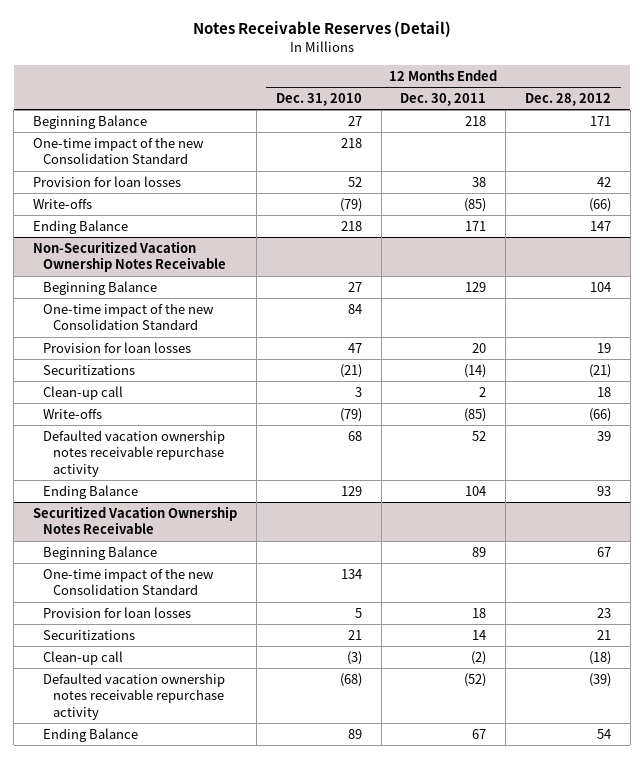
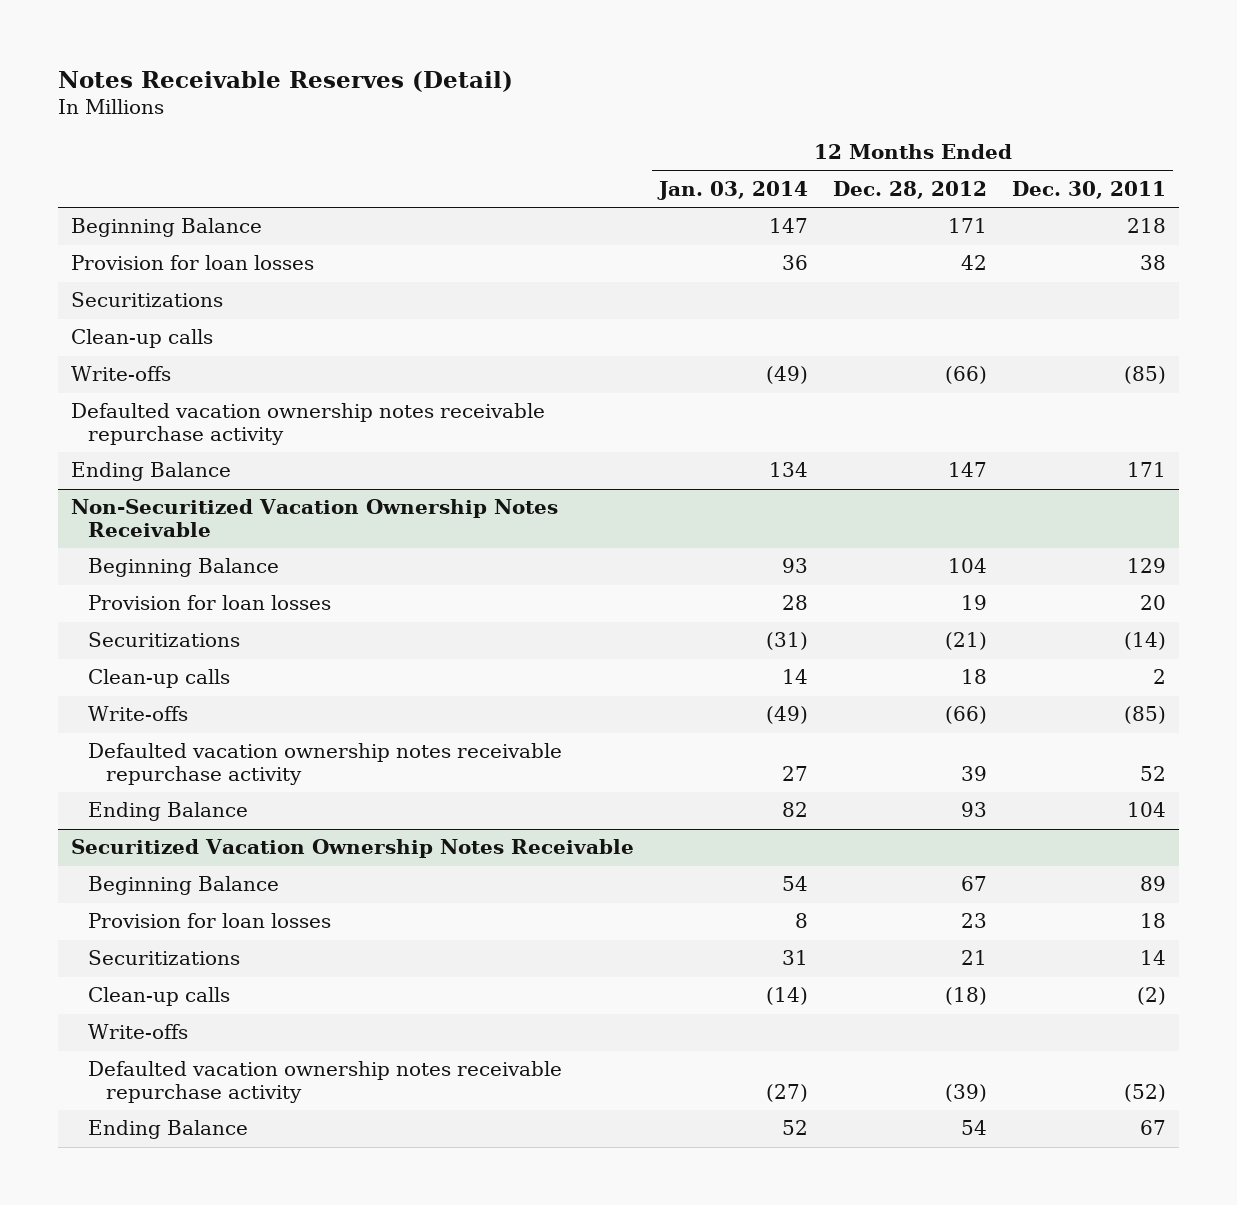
[275,93,362,107] Dec. 31, 2010 -> none
none -> [656,180,808,200] Jan. 03, 2014
[33,136,205,165] One-time impact of the new Consolidation Standard -> none
none -> [70,292,223,308] Securitizations
none -> [70,329,213,349] Clean-up calls
none -> [70,403,545,446] Defaulted vacation ownership notes receivable repurchase activity
[43,302,215,331] One-time impact of the new Consolidation Standard -> none
[43,385,124,400] Clean-up call -> [88,669,231,689] Clean-up calls
[43,567,215,596] One-time impact of the new Consolidation Standard -> none
[43,650,124,665] Clean-up call -> [88,987,231,1007] Clean-up calls
none -> [88,1024,189,1040] Write-offs

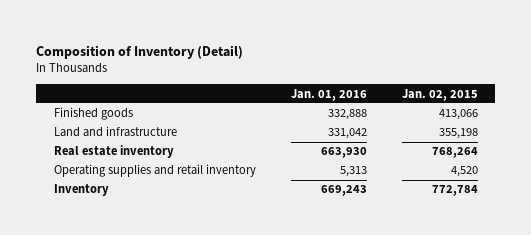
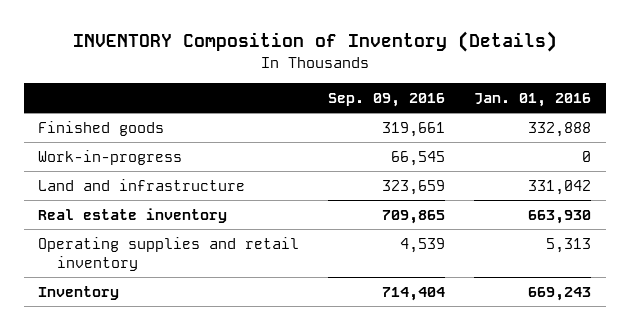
[36,44,244,59] Composition of Inventory (Detail) -> [72,31,557,53] INVENTORY Composition of Inventory (Details)
[401,88,478,101] Jan. 02, 2015 -> none
none -> [328,92,446,107] Sep. 09, 2016
none -> [38,149,183,165] Work-in-progress

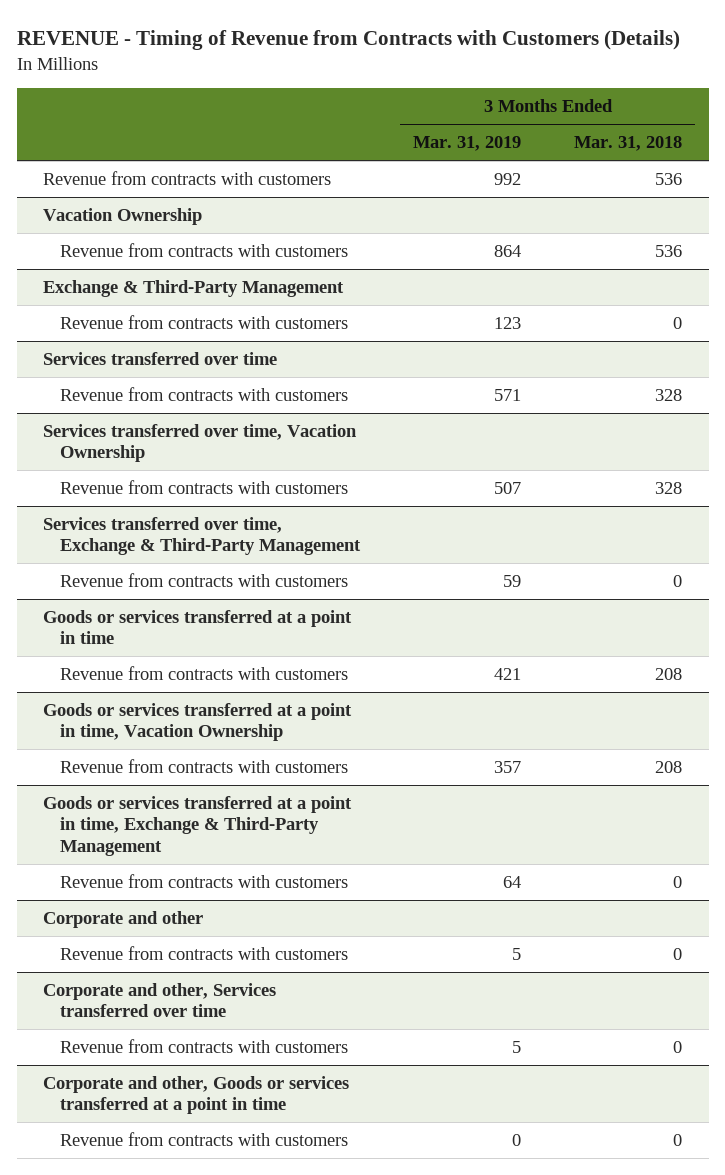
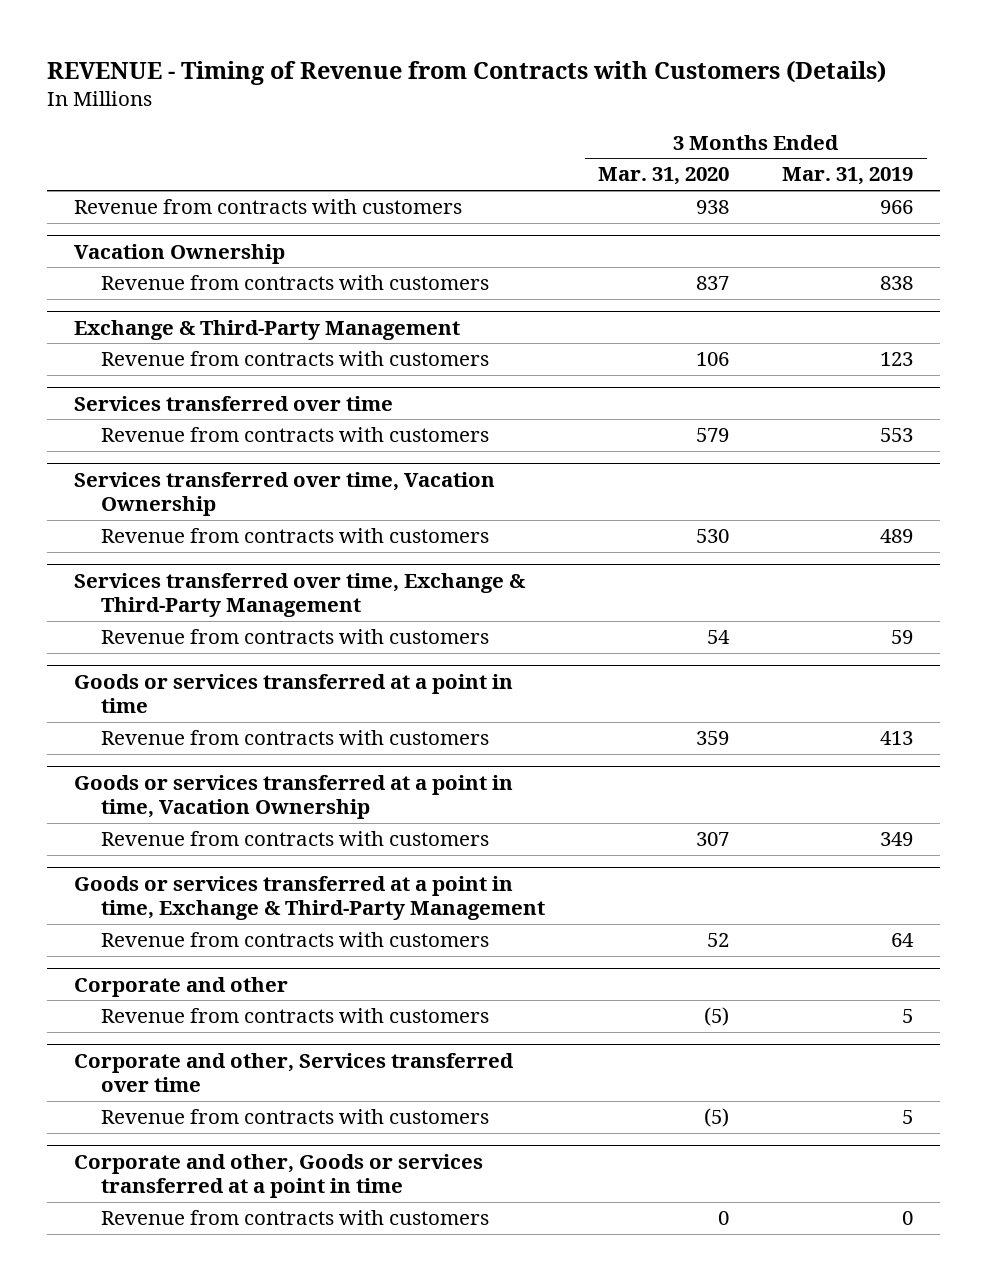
[574,136,683,152] Mar. 31, 2018 -> none
none -> [598,167,730,186] Mar. 31, 2020
[494,173,522,186] 992 -> [880,200,914,215] 966
[494,245,522,258] 864 -> [880,276,914,291] 838
[494,389,522,402] 571 -> [880,428,914,443] 553
[494,482,522,495] 507 -> [880,529,914,544] 489
[494,668,522,681] 421 -> [880,731,914,746] 413
[494,761,522,774] 357 -> [880,832,914,847] 349

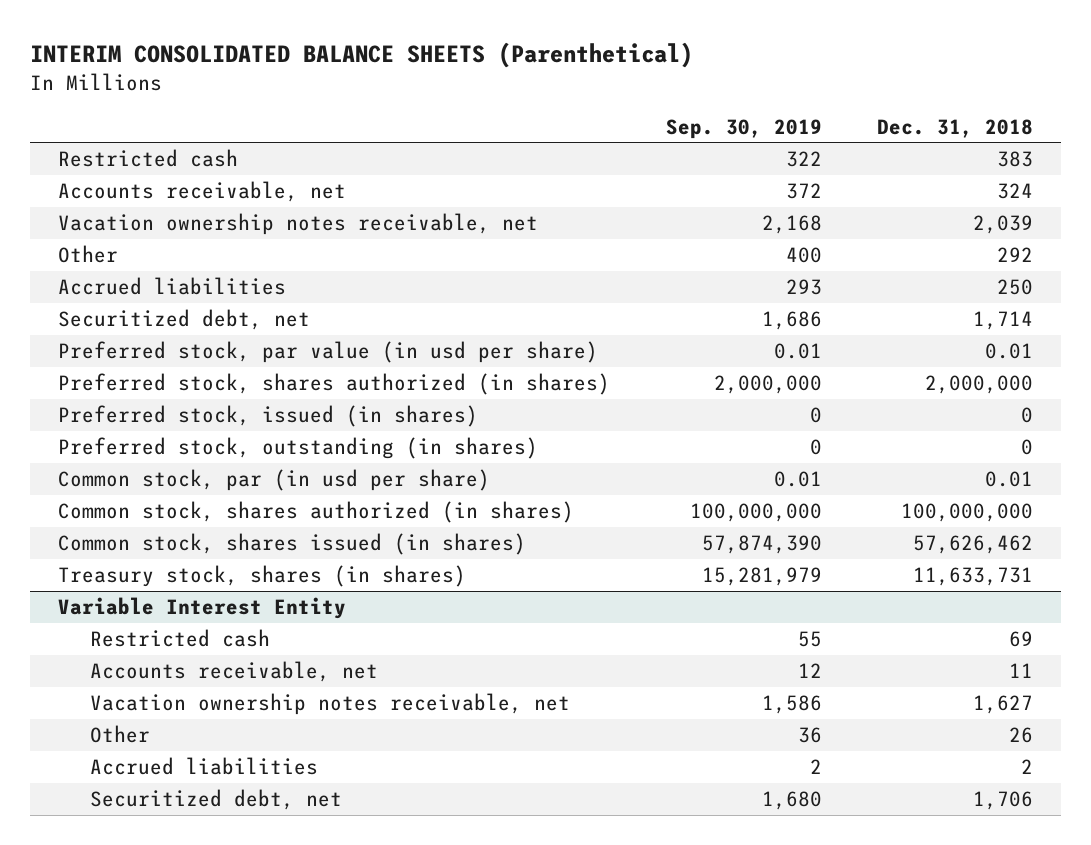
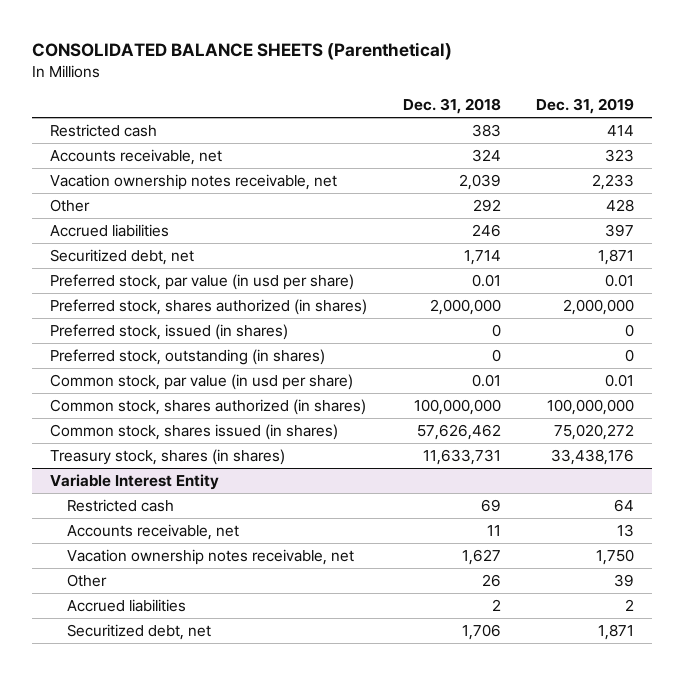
[29,41,693,68] INTERIM CONSOLIDATED BALANCE SHEETS (Parenthetical) -> [32,42,453,61] CONSOLIDATED BALANCE SHEETS (Parenthetical)
[665,118,822,139] Sep. 30, 2019 -> none
none -> [536,98,635,115] Dec. 31, 2019
[997,279,1034,296] 250 -> [471,223,501,237] 246
[57,469,490,492] Common stock, par (in usd per share) -> [49,373,353,390] Common stock, par value (in usd per share)

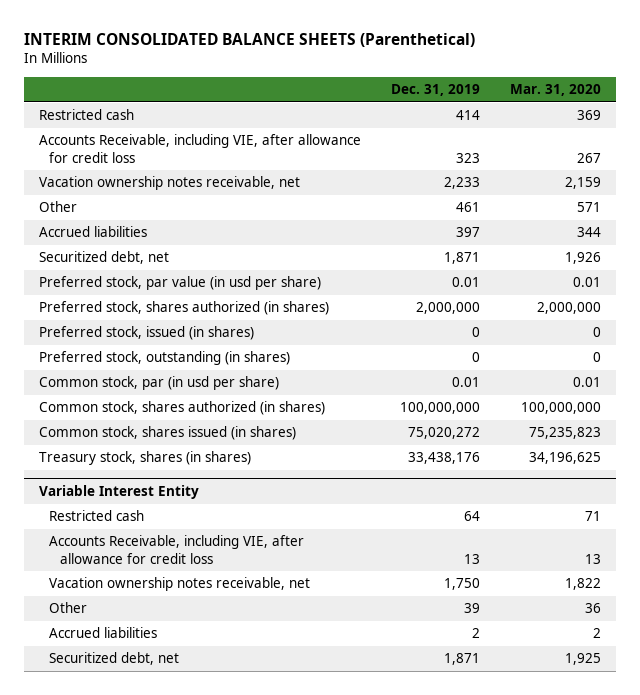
[32,42,453,61] CONSOLIDATED BALANCE SHEETS (Parenthetical) -> [23,32,475,47] INTERIM CONSOLIDATED BALANCE SHEETS (Parenthetical)
[402,98,501,115] Dec. 31, 2018 -> none
none -> [510,84,602,97] Mar. 31, 2020
[49,148,222,165] Accounts receivable, net -> [38,134,361,163] Accounts Receivable, including VIE, after allowance for credit loss
[606,198,635,212] 428 -> [455,202,480,213] 461
[49,373,353,390] Common stock, par value (in usd per share) -> [38,376,279,391] Common stock, par (in usd per share)
[66,523,239,540] Accounts receivable, net -> none
none -> [49,535,305,564] Accounts Receivable, including VIE, after allowance for credit loss

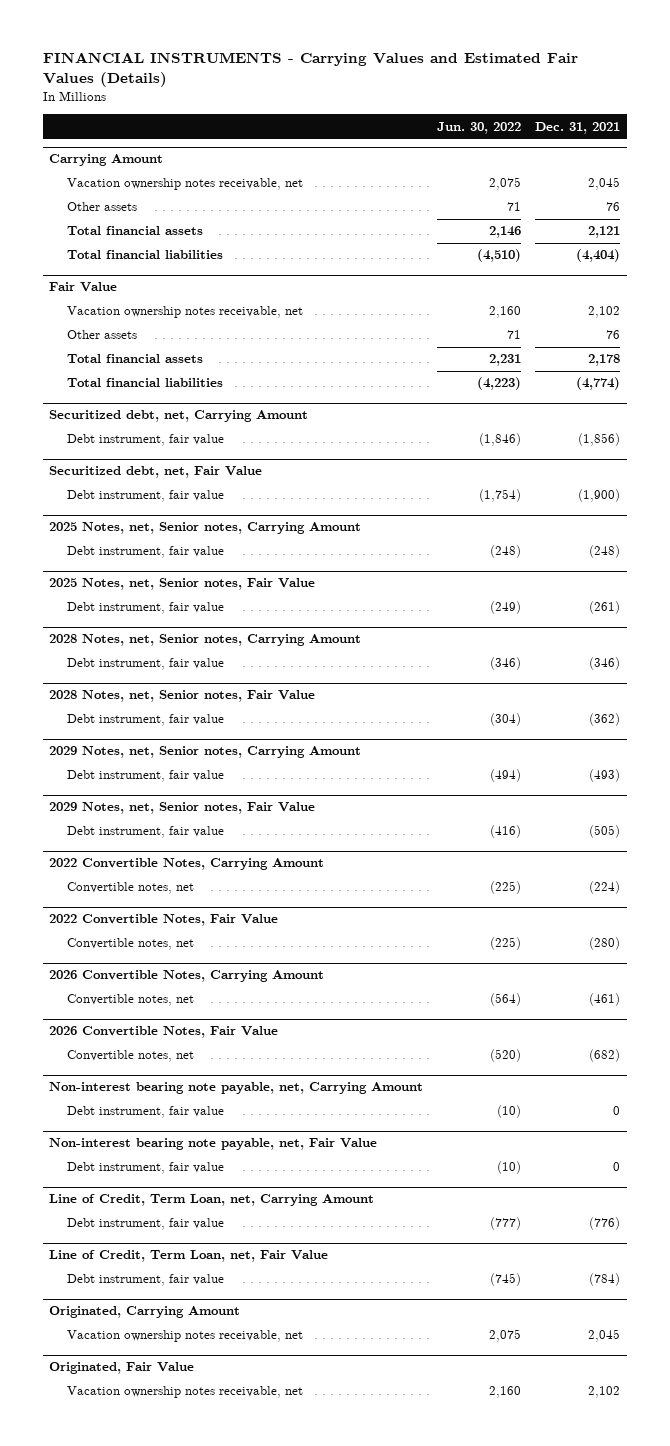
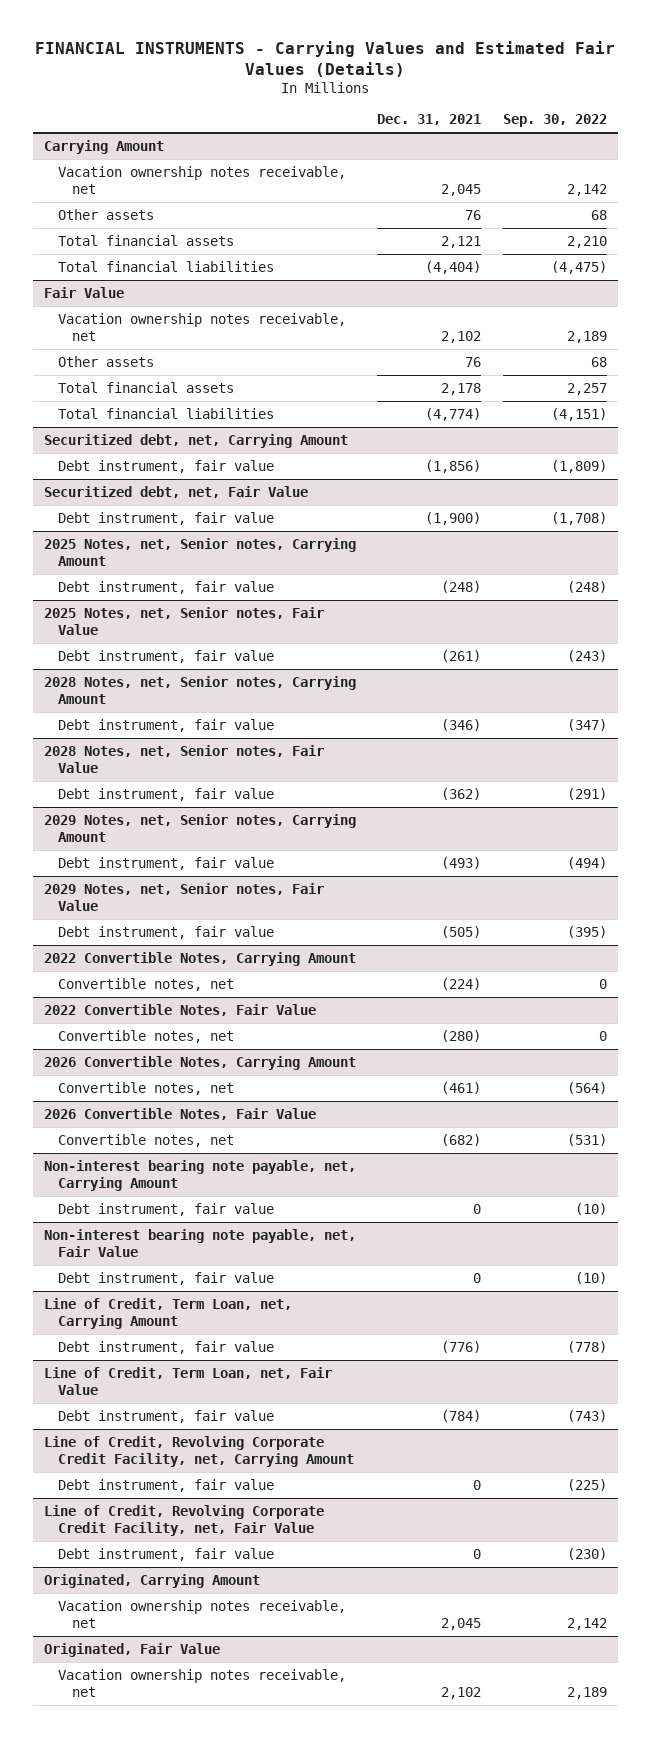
[437,121,522,134] Jun. 30, 2022 -> none
none -> [502,114,607,128] Sep. 30, 2022
none -> [43,1436,355,1467] Line of Credit, Revolving Corporate Credit Facility, net, Carrying Amount
none -> [58,1479,275,1493] Debt instrument, fair value
none -> [43,1505,324,1536] Line of Credit, Revolving Corporate Credit Facility, net, Fair Value
none -> [58,1548,275,1562] Debt instrument, fair value

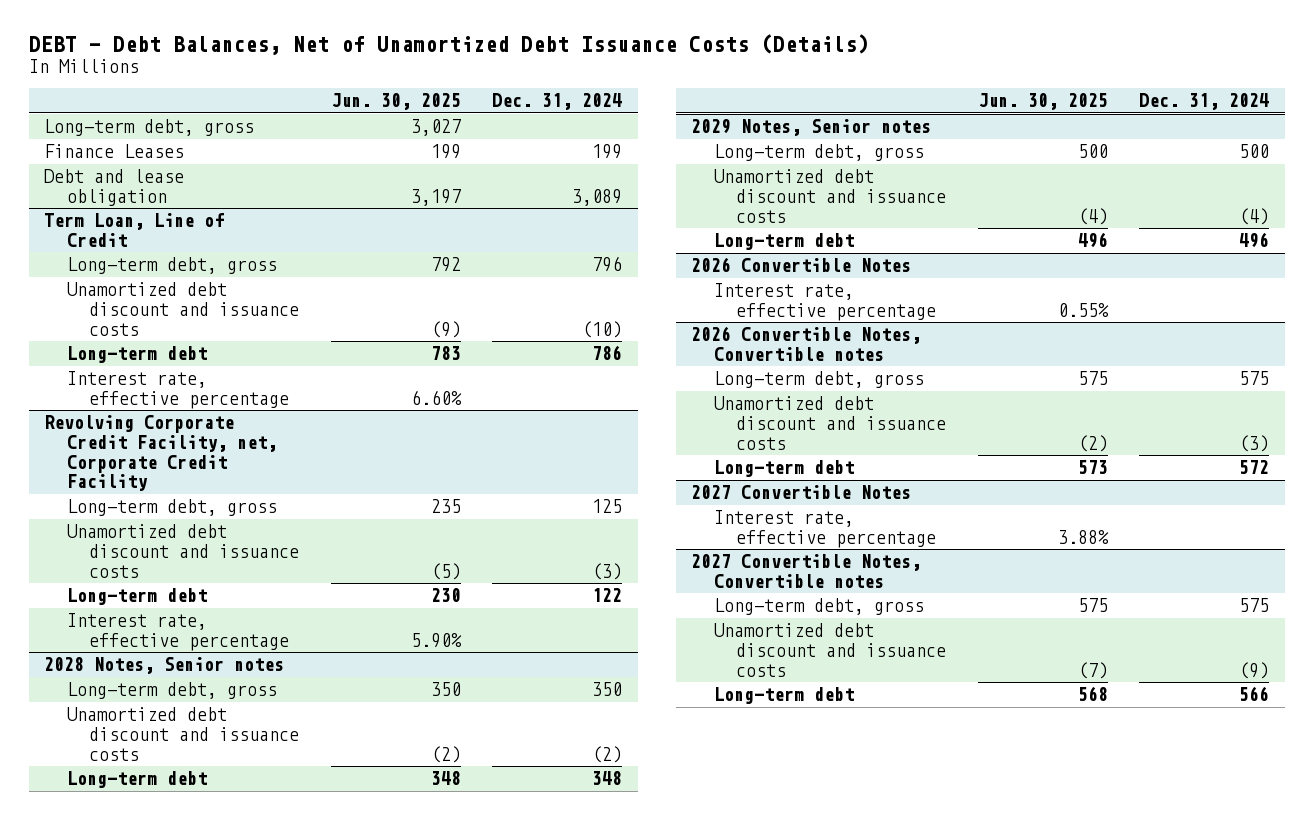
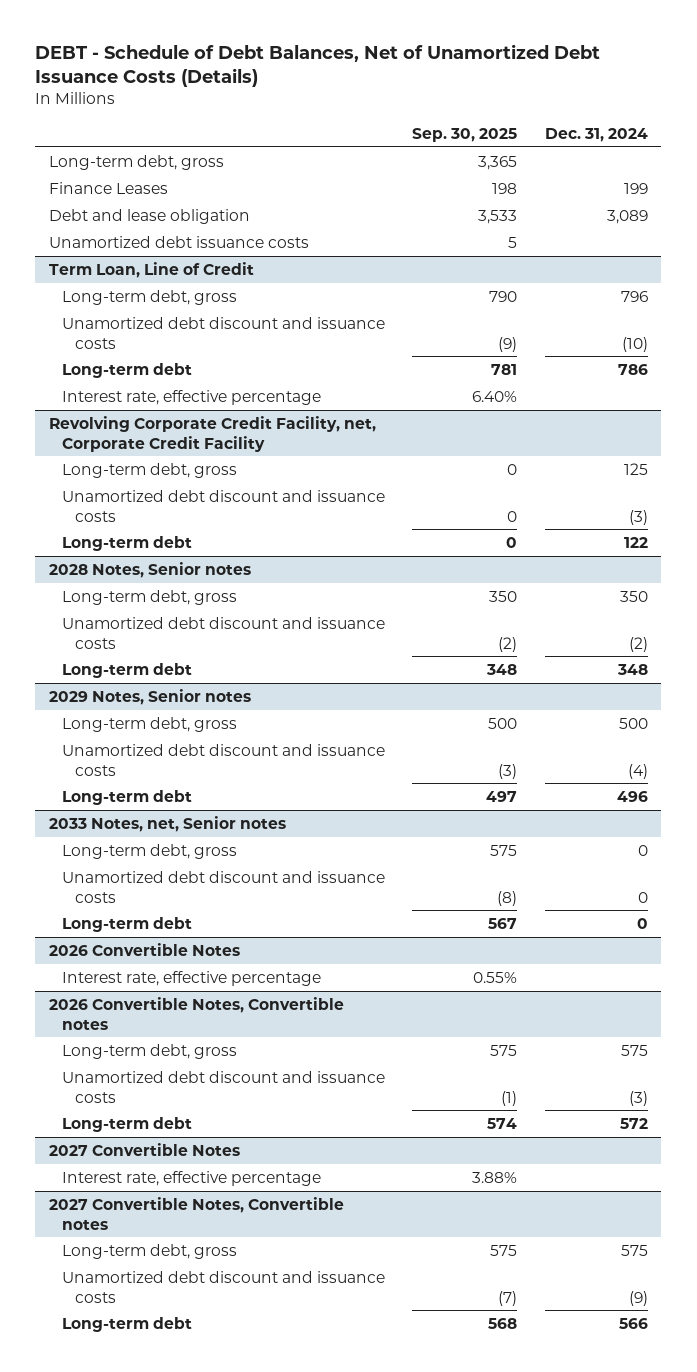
[28,34,869,56] DEBT - Debt Balances, Net of Unamortized Debt Issuance Costs (Details) -> [35,44,601,88] DEBT - Schedule of Debt Balances, Net of Unamortized Debt Issuance Costs (Details)
[330,93,461,111] Jun. 30, 2025 -> none
none -> [412,127,518,142] Sep. 30, 2025
none -> [48,235,309,248] Unamortized debt issuance costs
[66,613,290,651] Interest rate, effective percentage -> none
none -> [48,815,286,832] 2033 Notes, net, Senior notes
none -> [62,843,238,859] Long-term debt, gross
none -> [62,870,386,903] Unamortized debt discount and issuance costs
none -> [62,916,193,932] Long-term debt

